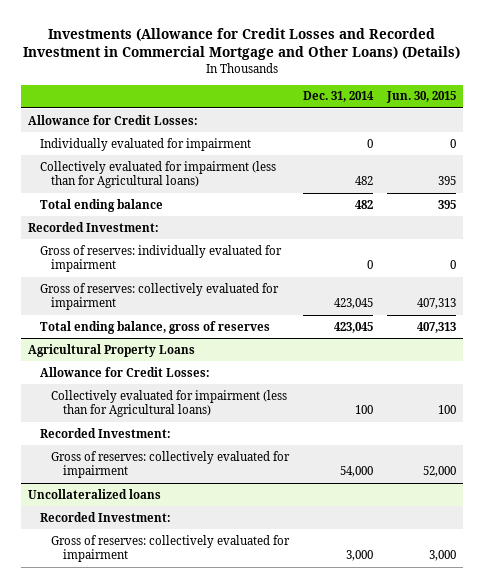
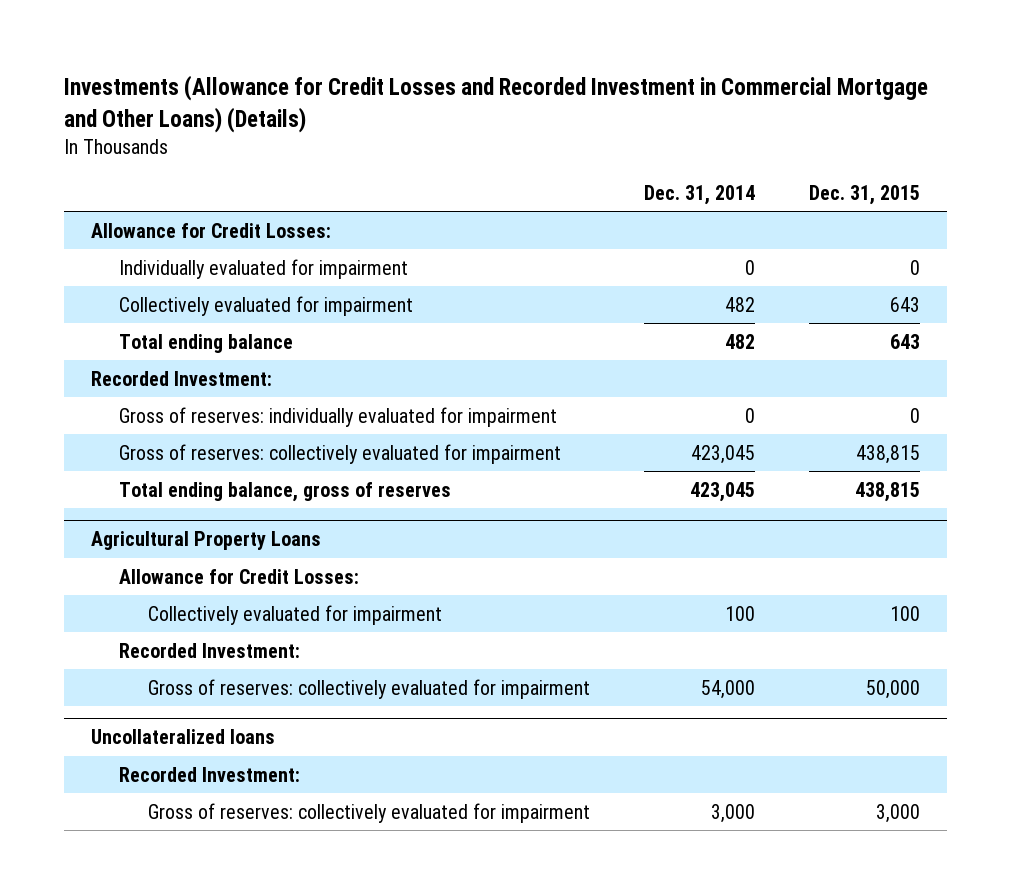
[385,91,456,104] Jun. 30, 2015 -> none
none -> [808,184,920,205] Dec. 31, 2015
[39,160,276,189] Collectively evaluated for impairment (less than for Agricultural loans) -> [119,295,414,316] Collectively evaluated for impairment
[51,389,288,418] Collectively evaluated for impairment (less than for Agricultural loans) -> [147,604,442,625] Collectively evaluated for impairment

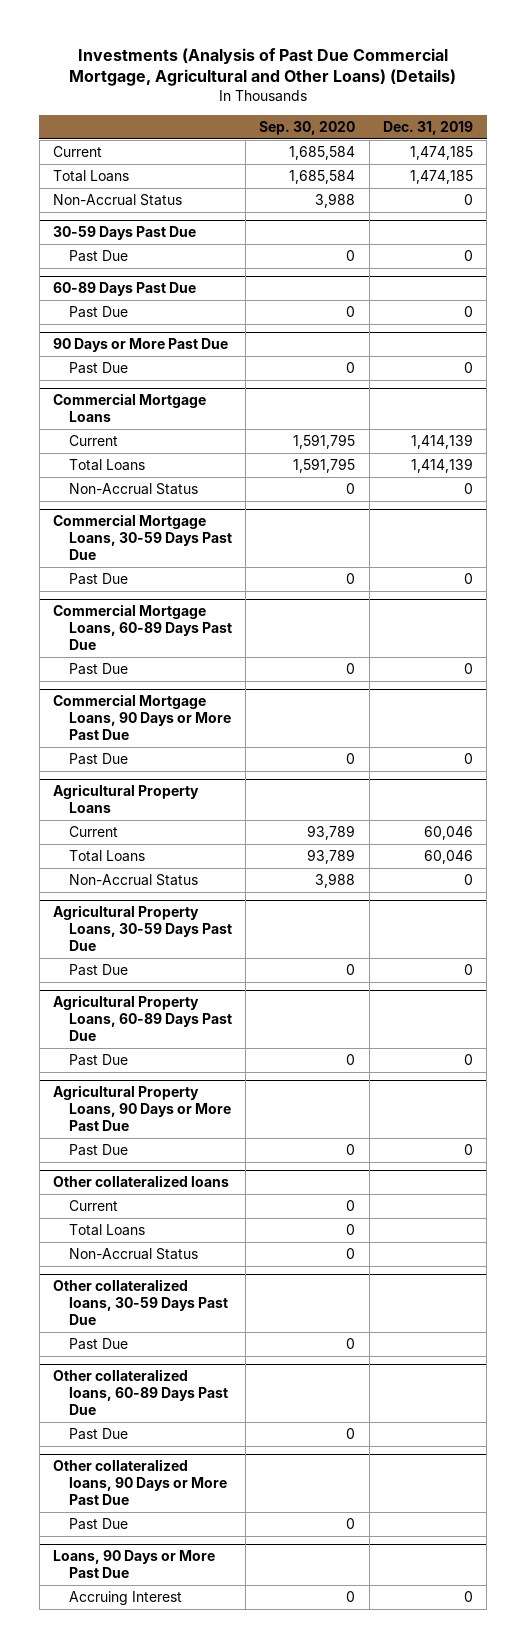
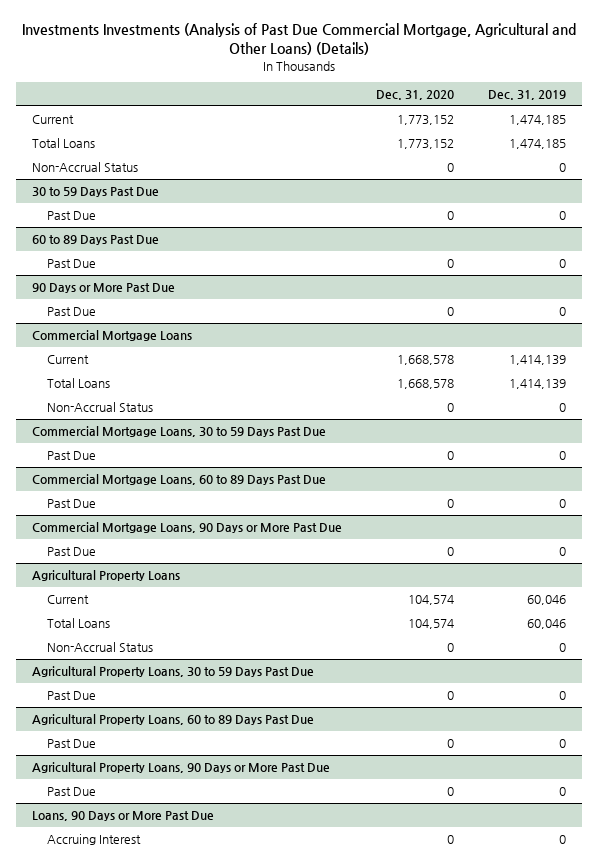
[69,47,457,87] Investments (Analysis of Past Due Commercial Mortgage, Agricultural and Other Loans) (Details) -> [22,23,577,56] Investments Investments (Analysis of Past Due Commercial Mortgage, Agricultural and Other Loans) (Details)
[259,120,356,135] Sep. 30, 2020 -> none
none -> [376,90,455,101] Dec. 31, 2020
[52,226,196,241] 30-59 Days Past Due -> [32,187,160,198] 30 to 59 Days Past Due
[52,282,196,297] 60-89 Days Past Due -> [32,235,160,246] 60 to 89 Days Past Due
[52,514,232,560] Commercial Mortgage Loans, 30-59 Days Past Due -> [32,426,327,438] Commercial Mortgage Loans, 30 to 59 Days Past Due
[52,604,232,650] Commercial Mortgage Loans, 60-89 Days Past Due -> [32,474,327,486] Commercial Mortgage Loans, 60 to 89 Days Past Due
[52,905,232,951] Agricultural Property Loans, 30-59 Days Past Due -> [32,666,315,678] Agricultural Property Loans, 30 to 59 Days Past Due
[52,995,232,1041] Agricultural Property Loans, 60-89 Days Past Due -> [32,714,315,726] Agricultural Property Loans, 60 to 89 Days Past Due
[52,1175,229,1188] Other collateralized loans -> none
[68,1200,118,1212] Current -> none
[68,1224,145,1237] Total Loans -> none
[68,1248,198,1261] Non-Accrual Status -> none
[52,1279,228,1325] Other collateralized loans, 30-59 Days Past Due -> none
[68,1338,128,1351] Past Due -> none
[52,1369,228,1415] Other collateralized loans, 60-89 Days Past Due -> none
[68,1428,128,1441] Past Due -> none
[52,1459,227,1505] Other collateralized loans, 90 Days or More Past Due -> none
[68,1518,128,1531] Past Due -> none

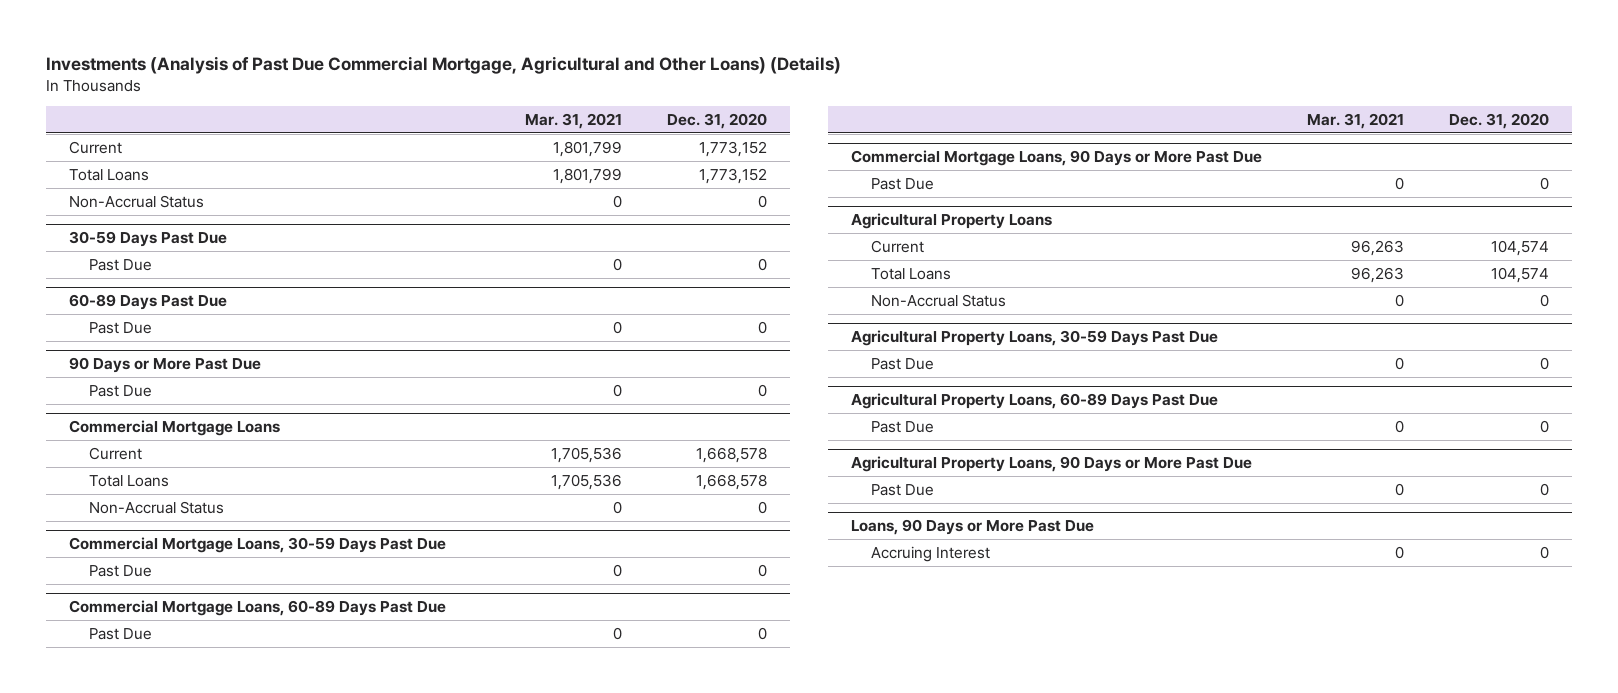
[22,23,577,56] Investments Investments (Analysis of Past Due Commercial Mortgage, Agricultural and Other Loans) (Details) -> [46,55,842,74] Investments (Analysis of Past Due Commercial Mortgage, Agricultural and Other Loans) (Details)
[487,90,566,101] Dec. 31, 2019 -> none
none -> [524,112,622,129] Mar. 31, 2021
[32,187,160,198] 30 to 59 Days Past Due -> [68,231,227,248] 30-59 Days Past Due
[32,235,160,246] 60 to 89 Days Past Due -> [68,294,227,311] 60-89 Days Past Due
[32,426,327,438] Commercial Mortgage Loans, 30 to 59 Days Past Due -> [68,537,446,554] Commercial Mortgage Loans, 30-59 Days Past Due
[32,474,327,486] Commercial Mortgage Loans, 60 to 89 Days Past Due -> [68,600,446,617] Commercial Mortgage Loans, 60-89 Days Past Due
[32,666,315,678] Agricultural Property Loans, 30 to 59 Days Past Due -> [850,330,1218,347] Agricultural Property Loans, 30-59 Days Past Due
[32,714,315,726] Agricultural Property Loans, 60 to 89 Days Past Due -> [850,393,1218,410] Agricultural Property Loans, 60-89 Days Past Due

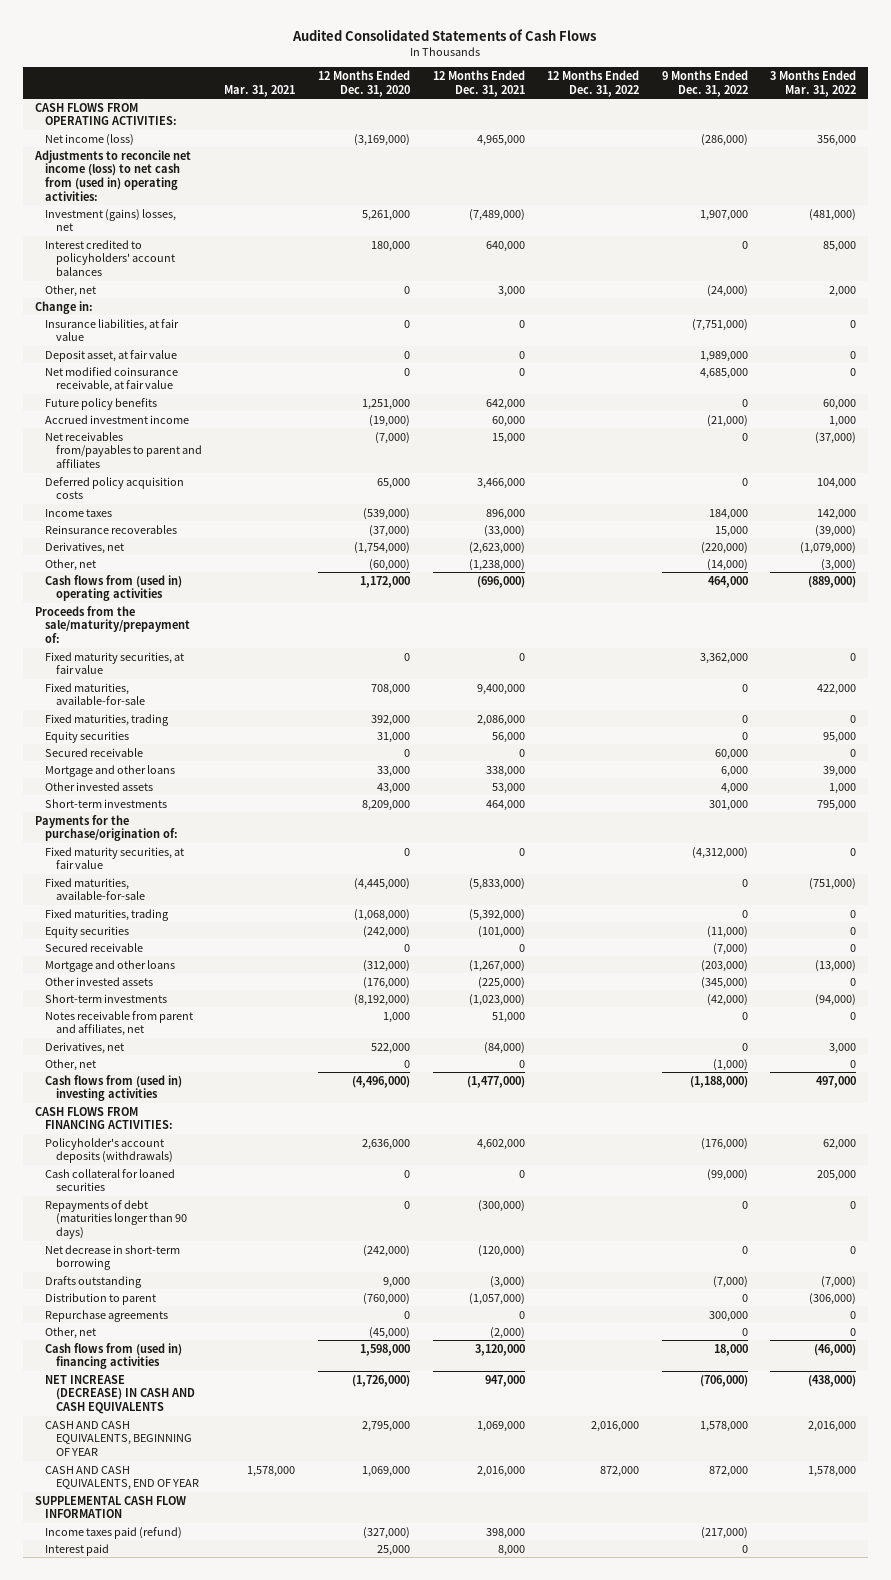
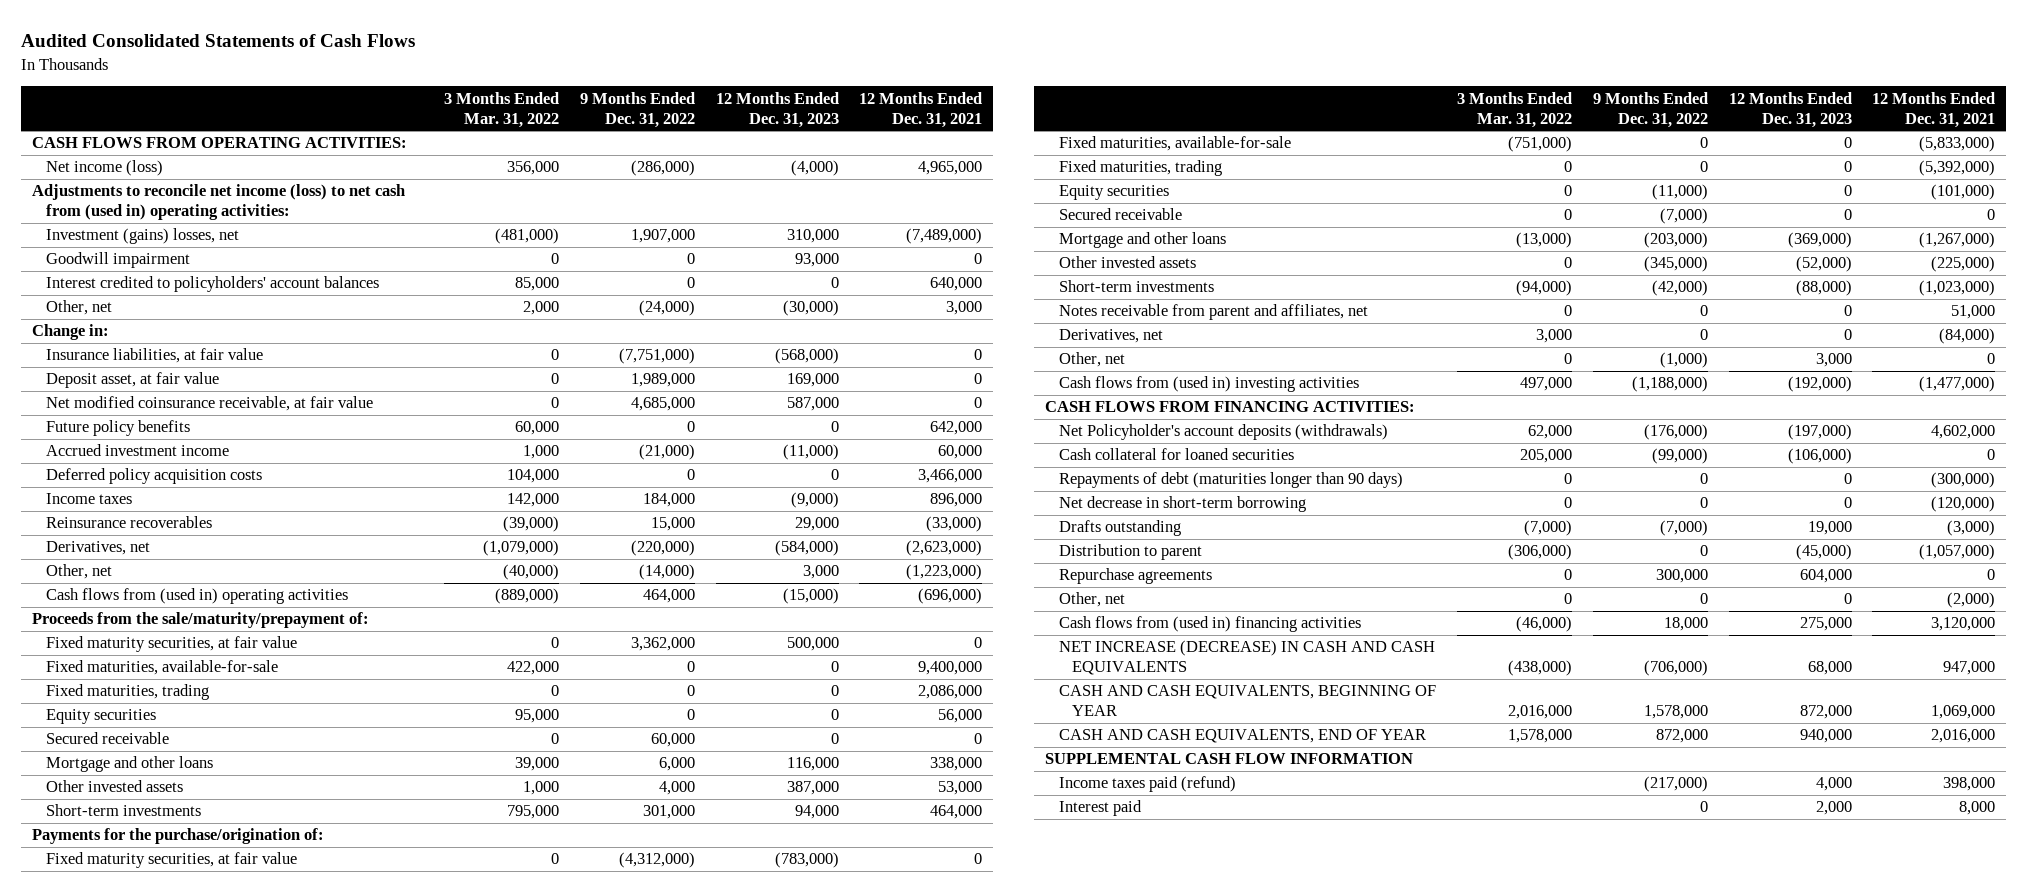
[224,84,296,97] Mar. 31, 2021 -> none
[317,69,410,97] 12 Months Ended Dec. 31, 2020 -> none
[547,69,640,97] 12 Months Ended Dec. 31, 2022 -> none
none -> [715,91,839,128] 12 Months Ended Dec. 31, 2023
none -> [45,252,190,269] Goodwill impairment
[45,431,202,469] Net receivables from/payables to parent and affiliates -> none
[468,558,525,571] (1,238,000) -> [906,564,983,581] (1,223,000)
[821,558,857,571] (3,000) -> [502,564,559,581] (40,000)
[45,1137,173,1164] Policyholder's account deposits (withdrawals) -> [1058,424,1388,441] Net Policyholder's account deposits (withdrawals)

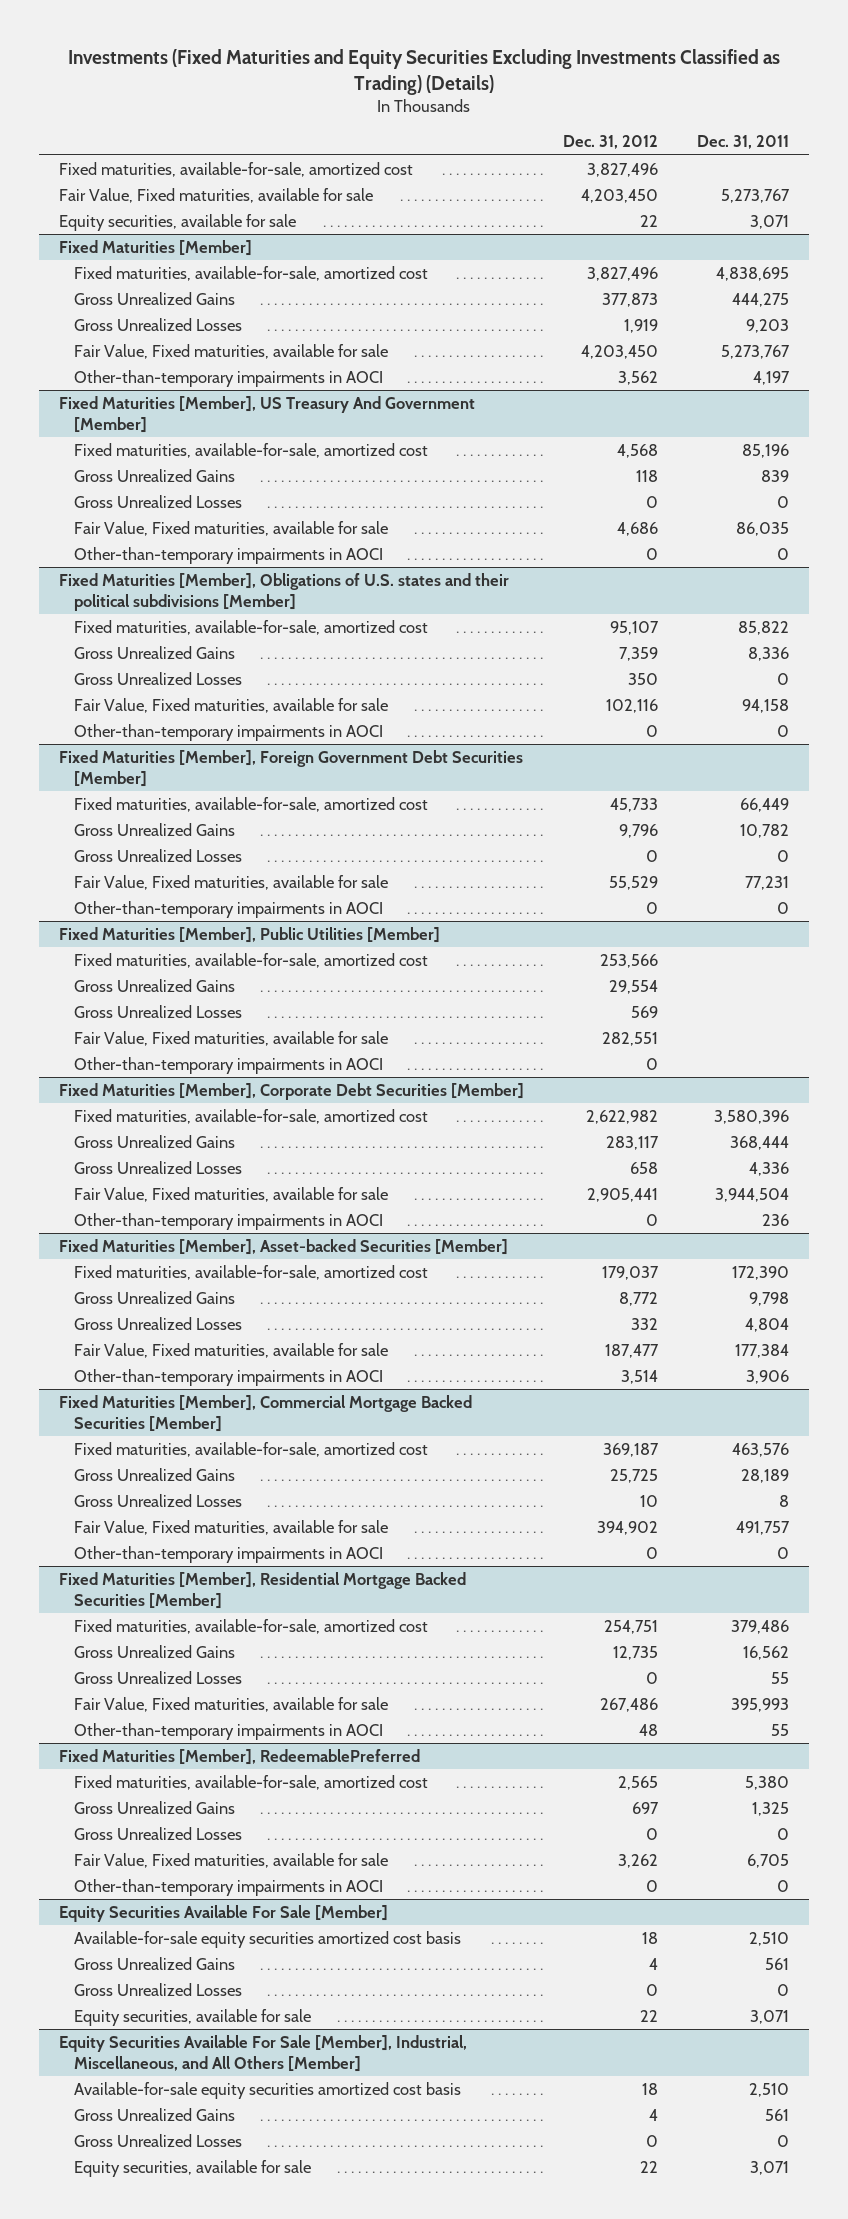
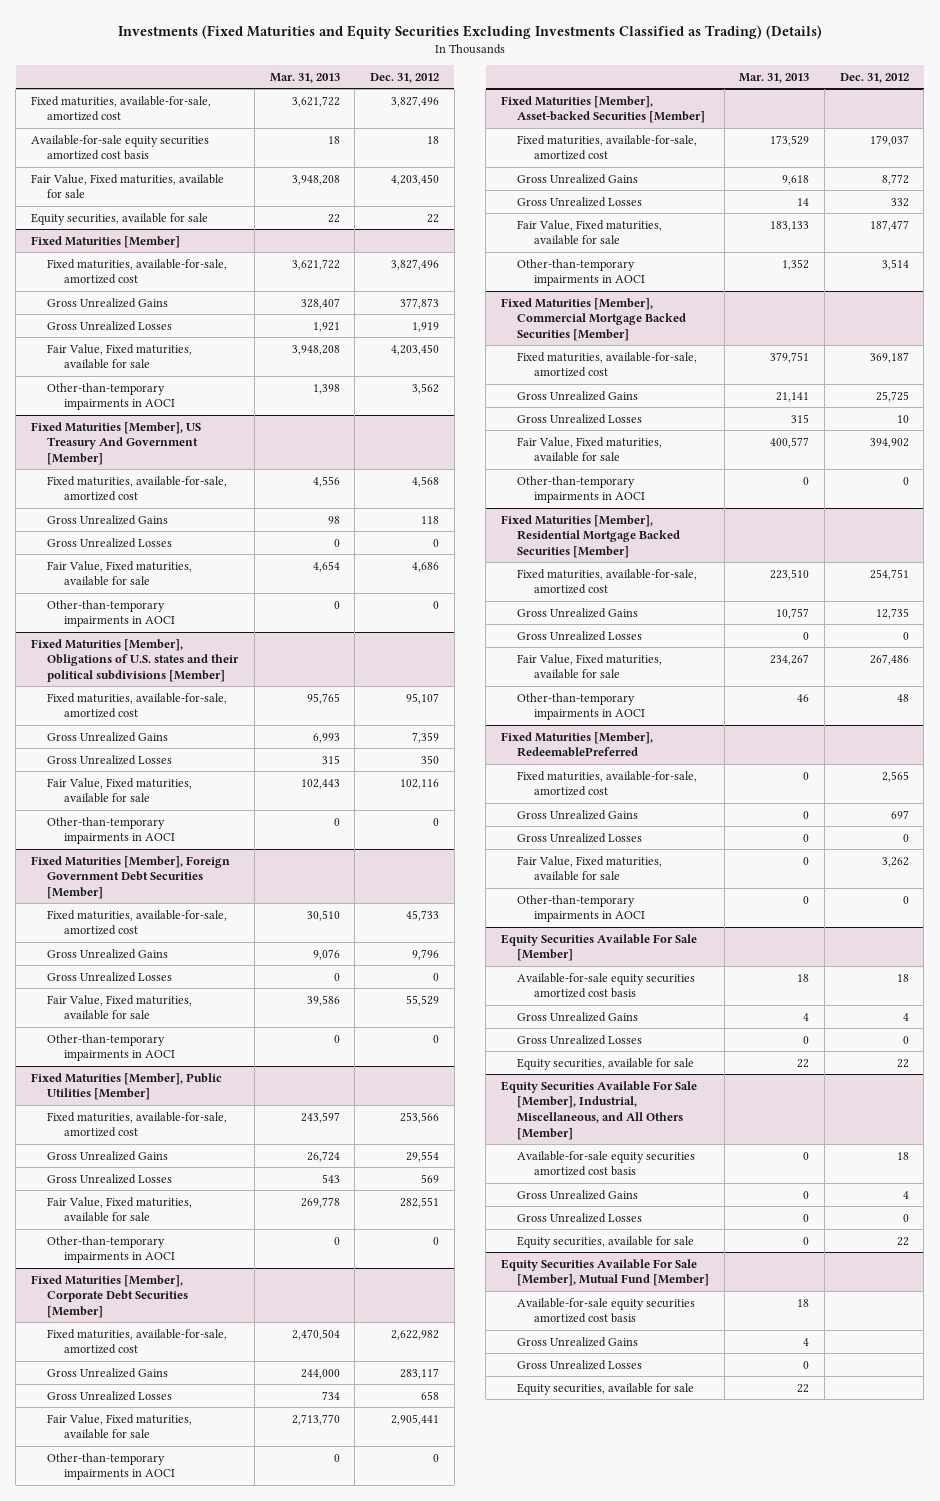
[697,135,790,150] Dec. 31, 2011 -> none
none -> [269,72,340,83] Mar. 31, 2013
none -> [31,134,210,161] Available-for-sale equity securities amortized cost basis
none -> [500,1258,710,1287] Equity Securities Available For Sale [Member], Mutual Fund [Member]
none -> [517,1297,696,1324] Available-for-sale equity securities amortized cost basis
none -> [517,1336,639,1347] Gross Unrealized Gains
none -> [517,1359,643,1370] Gross Unrealized Losses
none -> [517,1382,695,1395] Equity securities, available for sale

